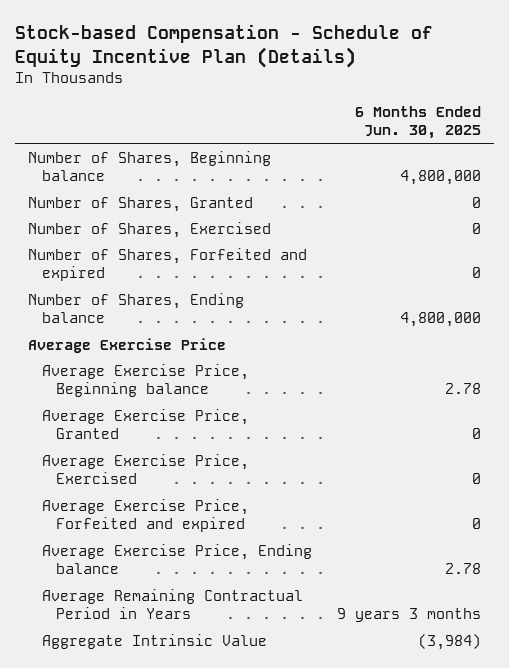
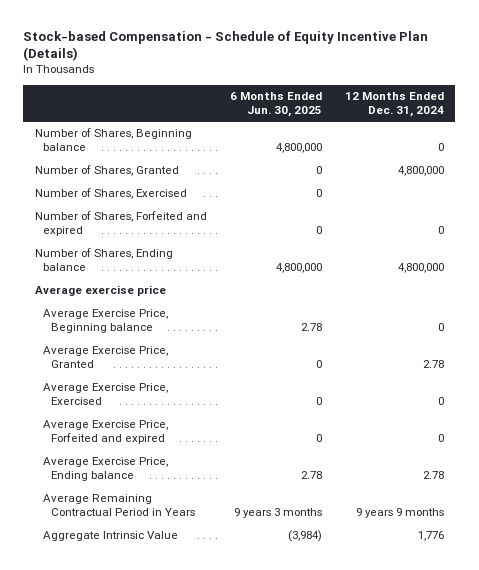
none -> [344,92,444,118] 12 Months Ended Dec. 31, 2024
[27,337,226,353] Average Exercise Price -> [34,285,166,297] Average exercise price

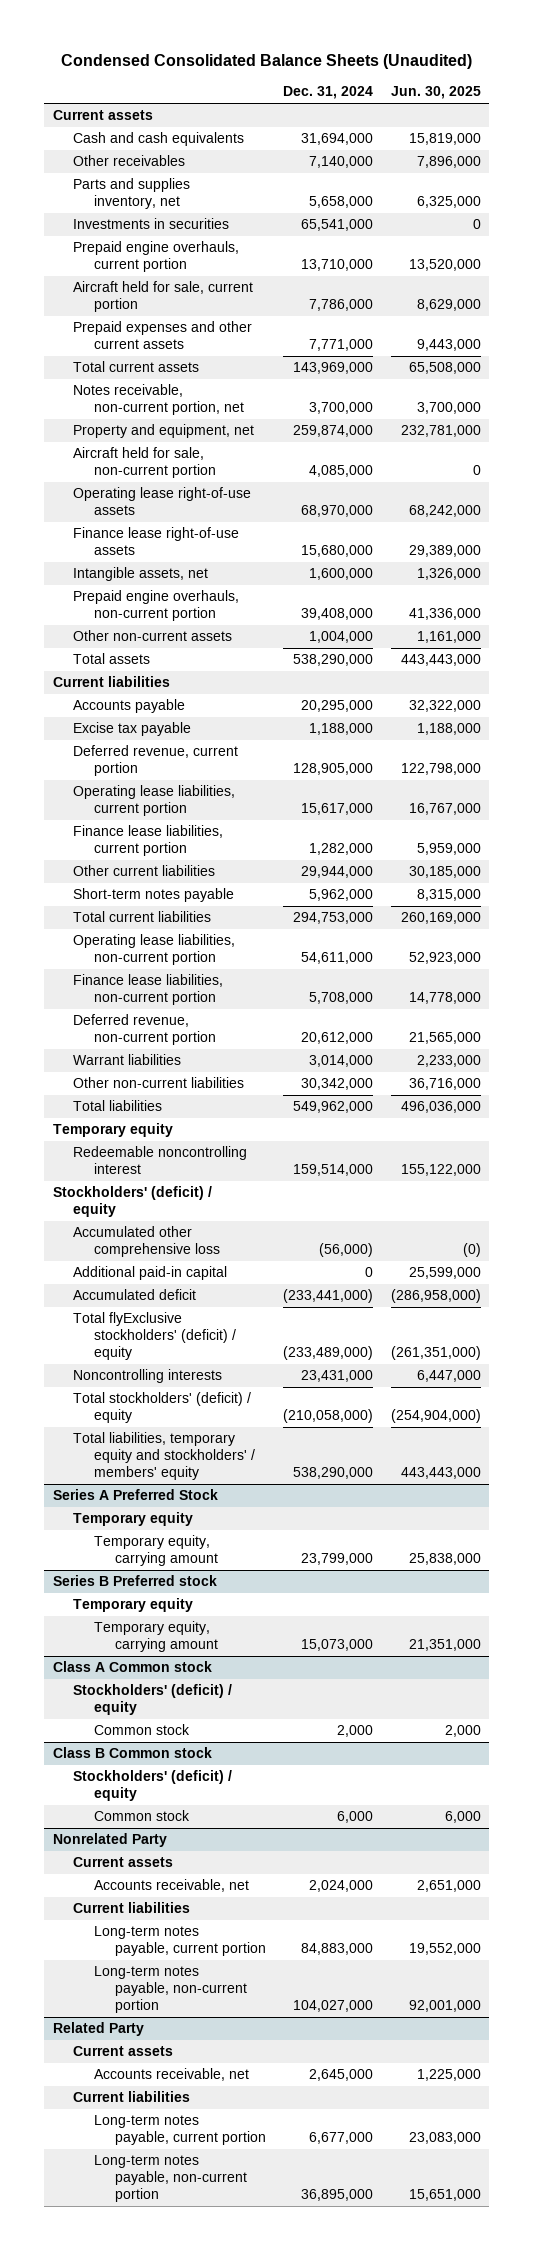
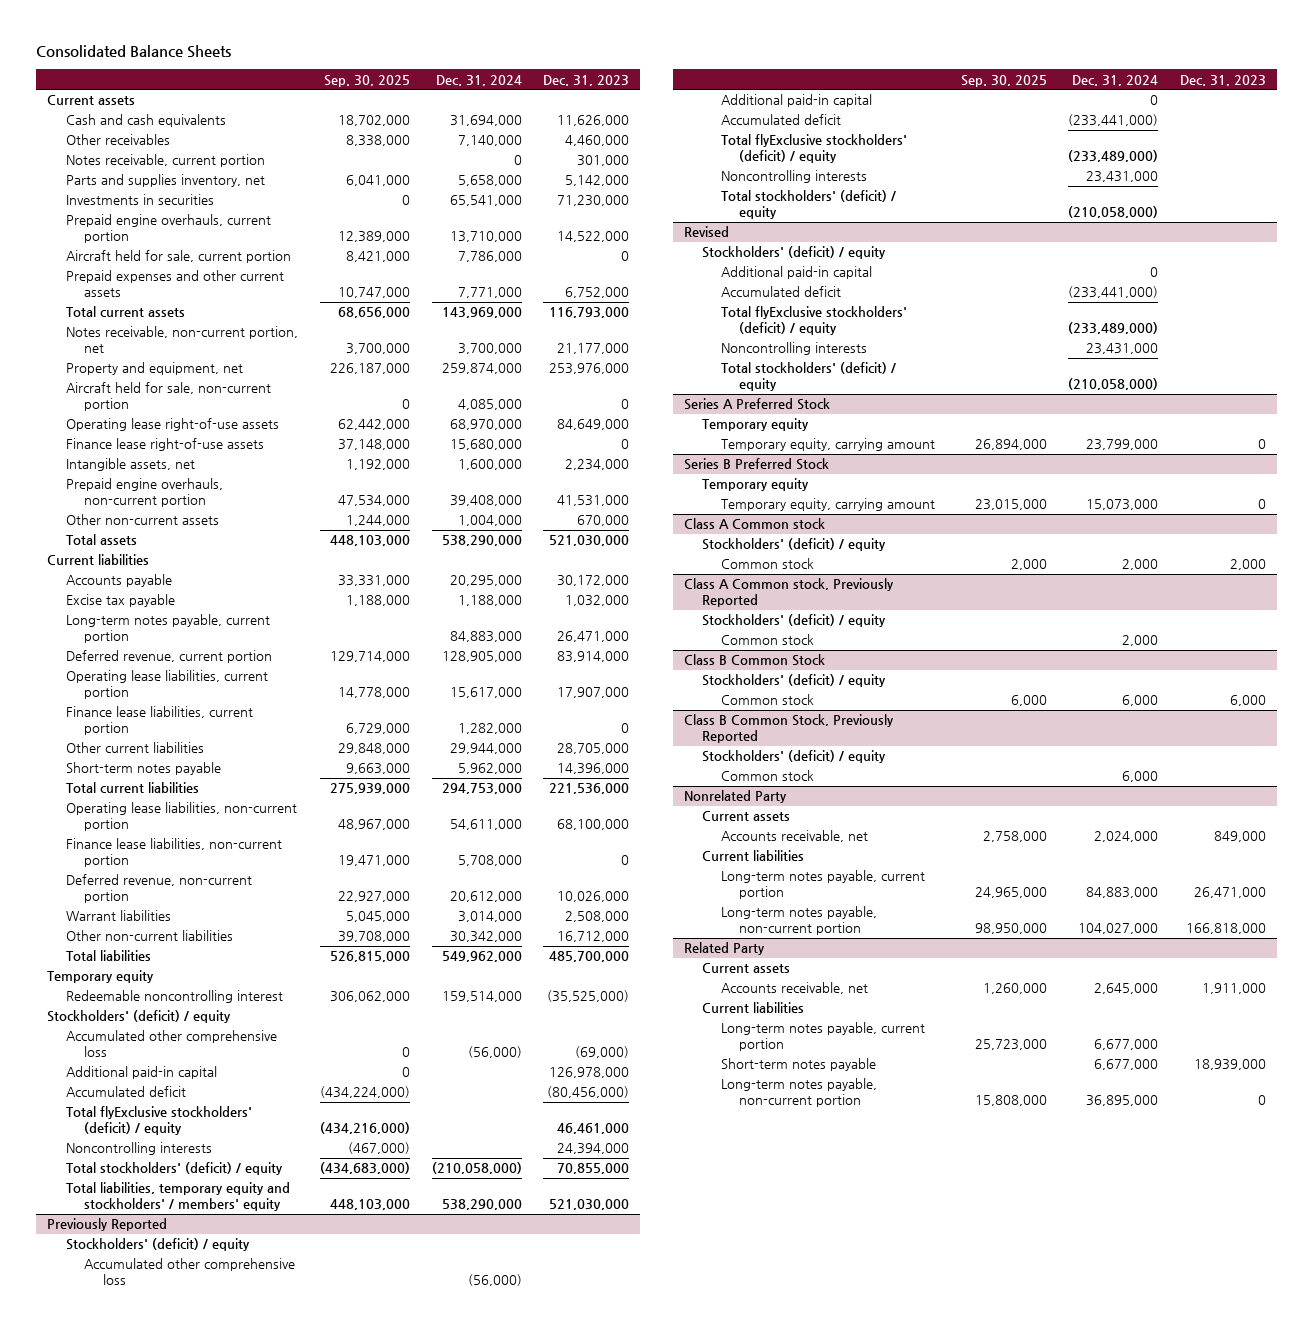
[60,54,472,70] Condensed Consolidated Balance Sheets (Unaudited) -> [36,45,232,59] Consolidated Balance Sheets
[390,86,481,100] Jun. 30, 2025 -> none
none -> [323,74,410,87] Sep. 30, 2025
none -> [543,74,630,86] Dec. 31, 2023
none -> [65,154,265,168] Notes receivable, current portion
none -> [65,614,270,644] Long-term notes payable, current portion
none -> [65,1066,217,1080] Additional paid-in capital
none -> [65,1086,186,1098] Accumulated deficit
none -> [65,1106,252,1136] Total flyExclusive stockholders' (deficit) / equity
none -> [65,1142,212,1156] Noncontrolling interests
none -> [65,1162,283,1176] Total stockholders' (deficit) / equity
[73,1432,256,1481] Total liabilities, temporary equity and stockholders' / members' equity -> [65,1182,290,1212] Total liabilities, temporary equity and stockholders' / members' equity
none -> [47,1218,168,1232] Previously Reported
none -> [65,1238,250,1252] Stockholders' (deficit) / equity
none -> [84,1258,296,1286] Accumulated other comprehensive loss
none -> [683,226,729,238] Revised
none -> [702,246,887,260] Stockholders' (deficit) / equity
none -> [720,266,872,280] Additional paid-in capital
none -> [720,286,841,298] Accumulated deficit
none -> [720,306,907,336] Total flyExclusive stockholders' (deficit) / equity
none -> [720,342,867,356] Noncontrolling interests
none -> [720,362,896,392] Total stockholders' (deficit) / equity
[52,1575,217,1587] Series B Preferred stock -> [683,458,829,471] Series B Preferred Stock
[52,1747,212,1759] Class B Common stock -> none
none -> [683,578,894,608] Class A Common stock, Previously Reported
none -> [720,634,814,646] Common stock
none -> [683,654,825,667] Class B Common Stock
none -> [702,674,887,688] Stockholders' (deficit) / equity
none -> [683,714,894,744] Class B Common Stock, Previously Reported
none -> [702,750,887,764] Stockholders' (deficit) / equity
none -> [720,770,814,782] Common stock
none -> [720,1058,876,1072] Short-term notes payable

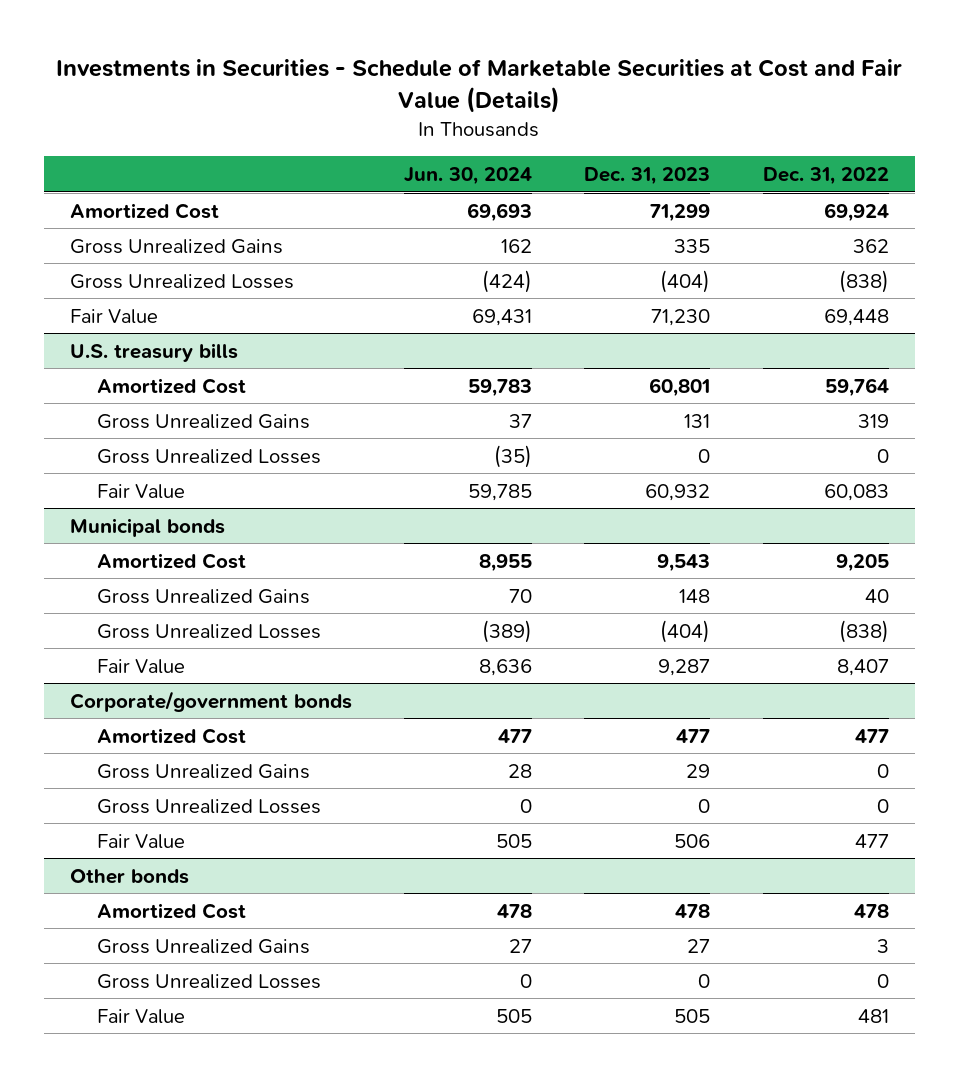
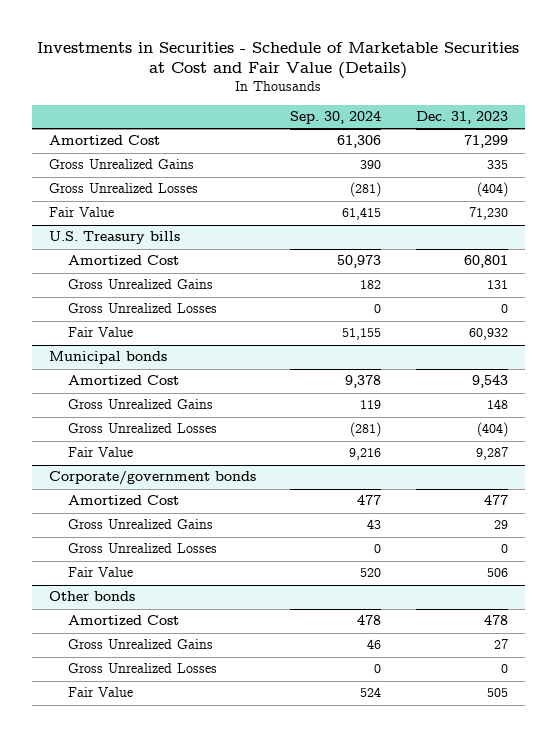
[404,166,533,185] Jun. 30, 2024 -> none
[762,166,889,185] Dec. 31, 2022 -> none
none -> [290,110,382,124] Sep. 30, 2024
[69,342,238,362] U.S. treasury bills -> [48,231,180,245] U.S. Treasury bills

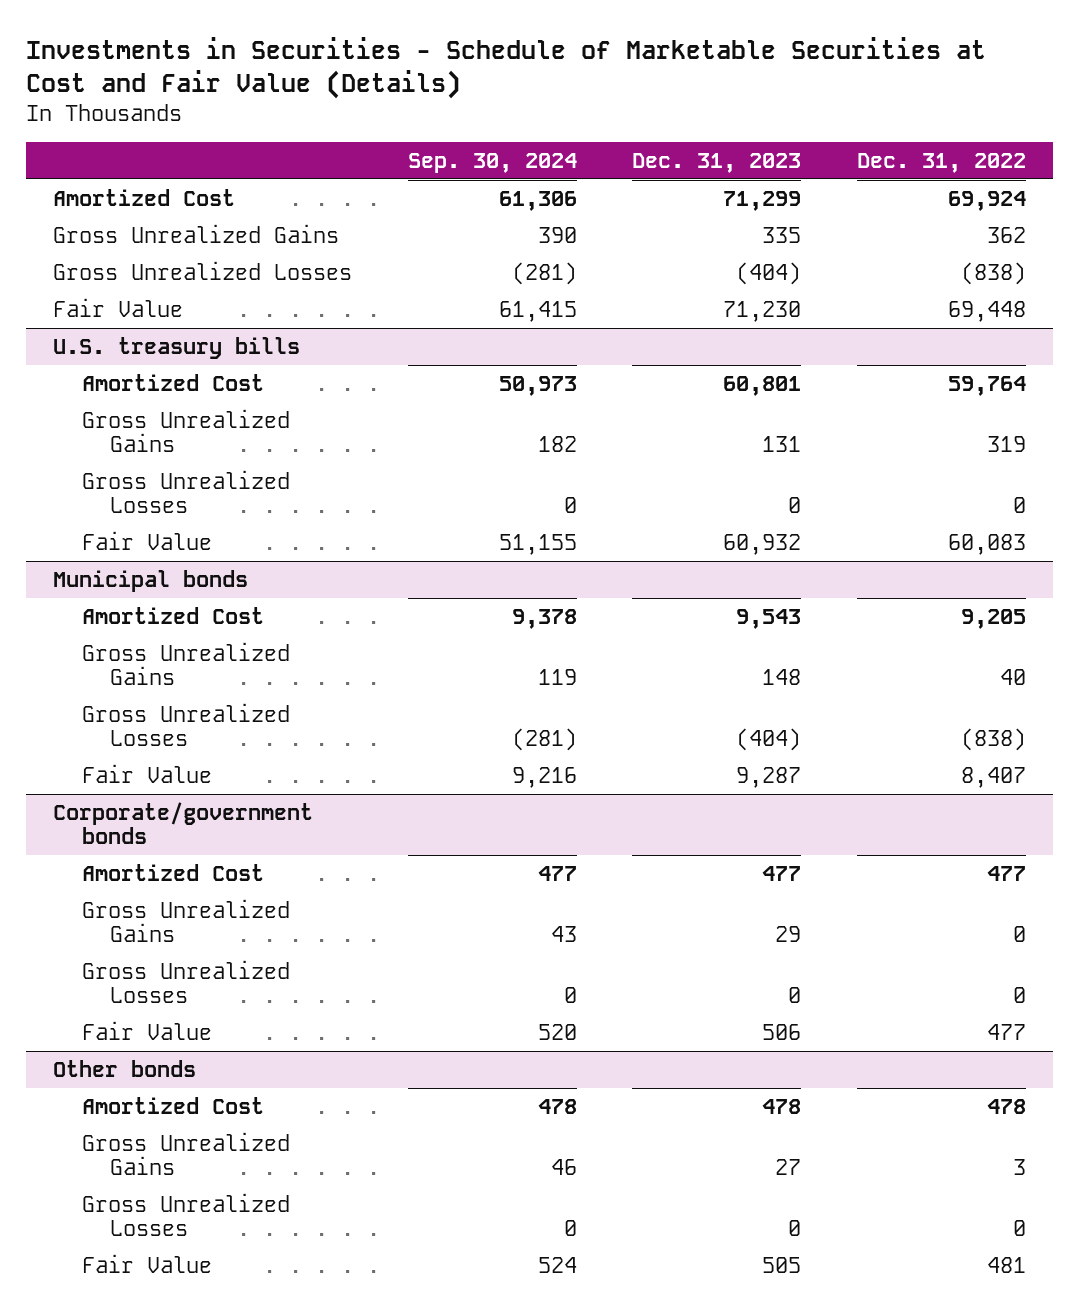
none -> [856,152,1026,173] Dec. 31, 2022
[48,231,180,245] U.S. Treasury bills -> [53,336,301,359] U.S. treasury bills

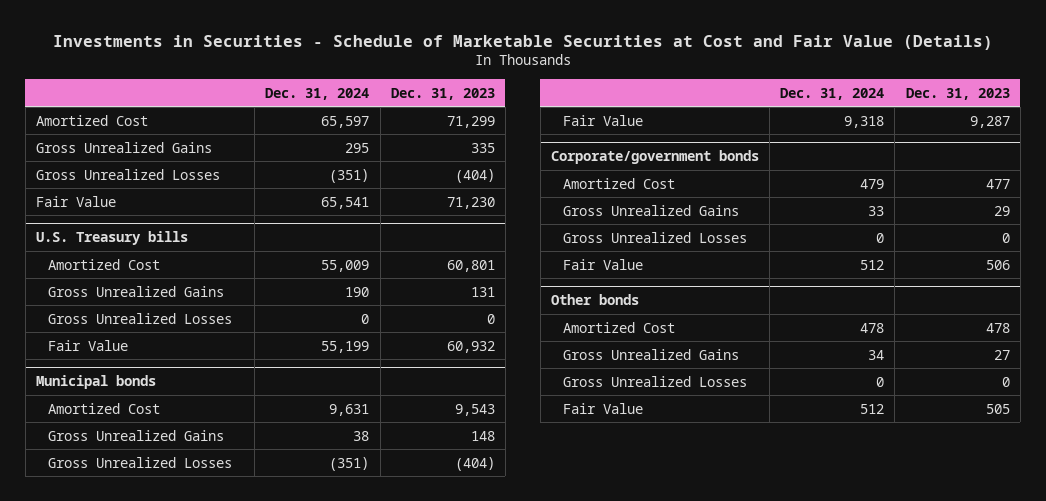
[407,152,577,173] Sep. 30, 2024 -> none
[856,152,1026,173] Dec. 31, 2022 -> none
none -> [265,87,370,100] Dec. 31, 2024
[53,336,301,359] U.S. treasury bills -> [35,231,188,246] U.S. Treasury bills

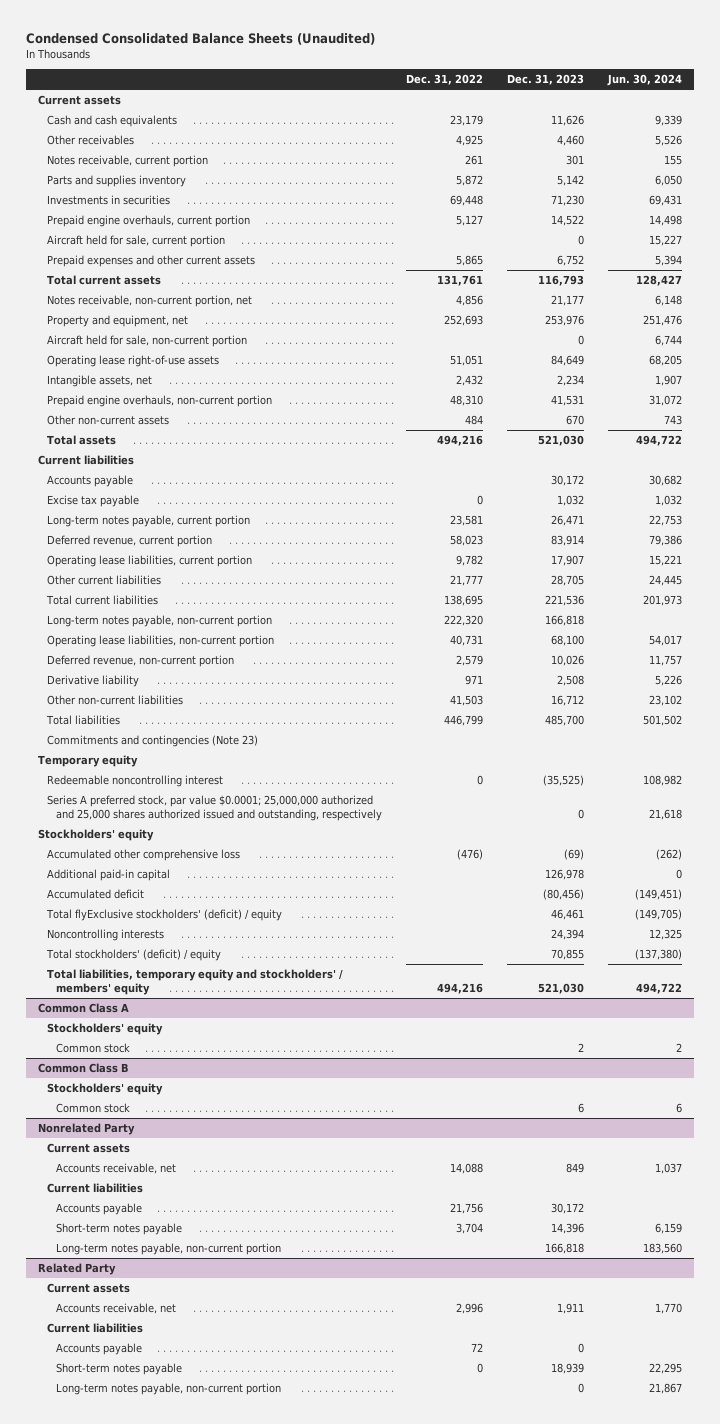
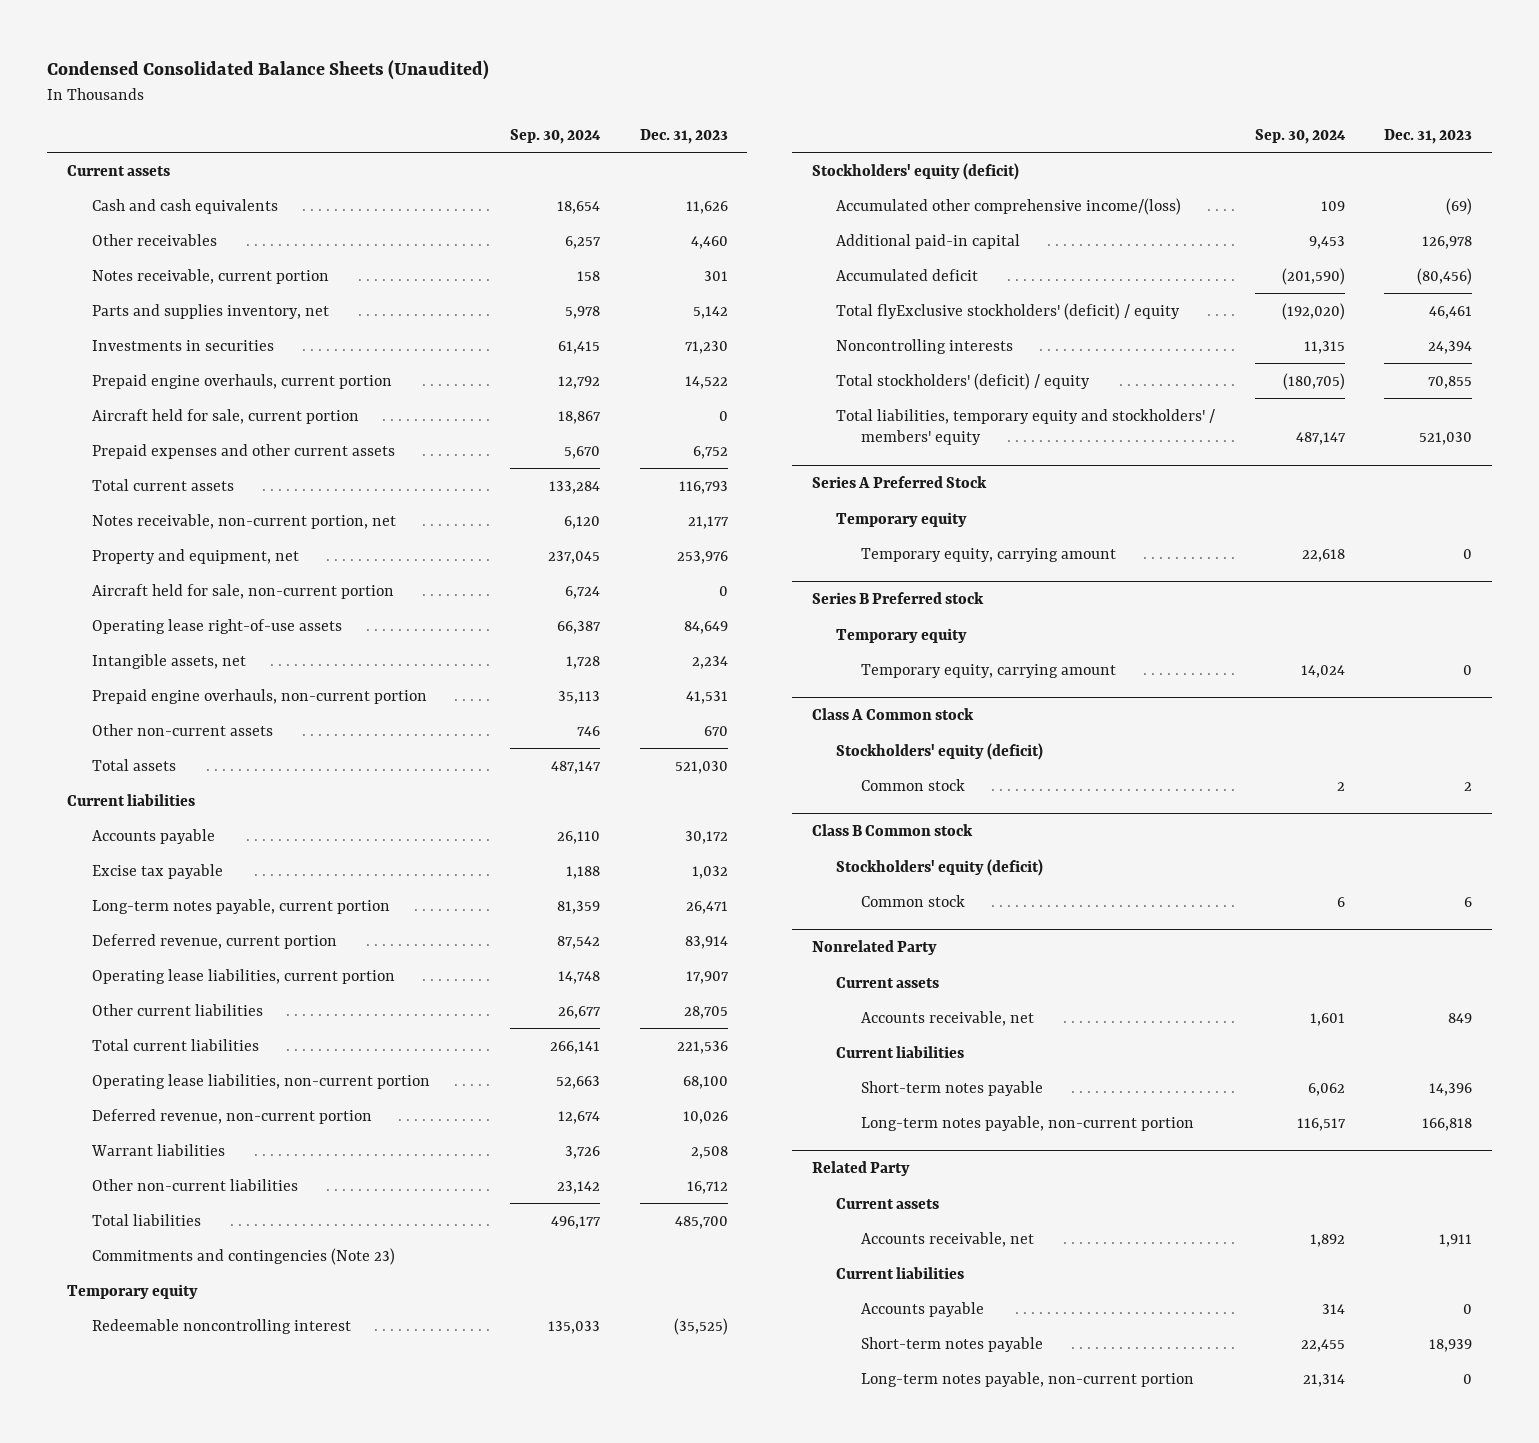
[406,74,484,86] Dec. 31, 2022 -> none
[607,74,683,87] Jun. 30, 2024 -> none
none -> [510,129,602,145] Sep. 30, 2024
[46,175,186,188] Parts and supplies inventory -> [91,303,329,319] Parts and supplies inventory, net
[46,615,272,628] Long-term notes payable, non-current portion -> none
[46,675,139,688] Derivative liability -> [90,1143,225,1156] Warrant liabilities
[46,795,383,821] Series A preferred stock, par value $0.0001; 25,000,000 authorized and 25,000 shares authorized issued and outstanding, respectively -> none
[37,829,154,842] Stockholders' equity -> [811,162,1019,180] Stockholders' equity (deficit)
[46,849,240,862] Accumulated other comprehensive loss -> [836,197,1182,215] Accumulated other comprehensive income/(loss)
none -> [811,476,987,489] Series A Preferred Stock
none -> [836,511,968,527] Temporary equity
none -> [861,547,1117,562] Temporary equity, carrying amount
none -> [811,592,984,605] Series B Preferred stock
none -> [836,627,968,643] Temporary equity
none -> [861,663,1117,678] Temporary equity, carrying amount
[37,1003,129,1014] Common Class A -> [811,708,974,721] Class A Common stock
[46,1023,163,1036] Stockholders' equity -> [836,742,1044,760] Stockholders' equity (deficit)
[37,1063,129,1074] Common Class B -> [811,824,973,837] Class B Common stock
[46,1083,163,1096] Stockholders' equity -> [836,858,1044,876] Stockholders' equity (deficit)
[56,1203,143,1216] Accounts payable -> none

